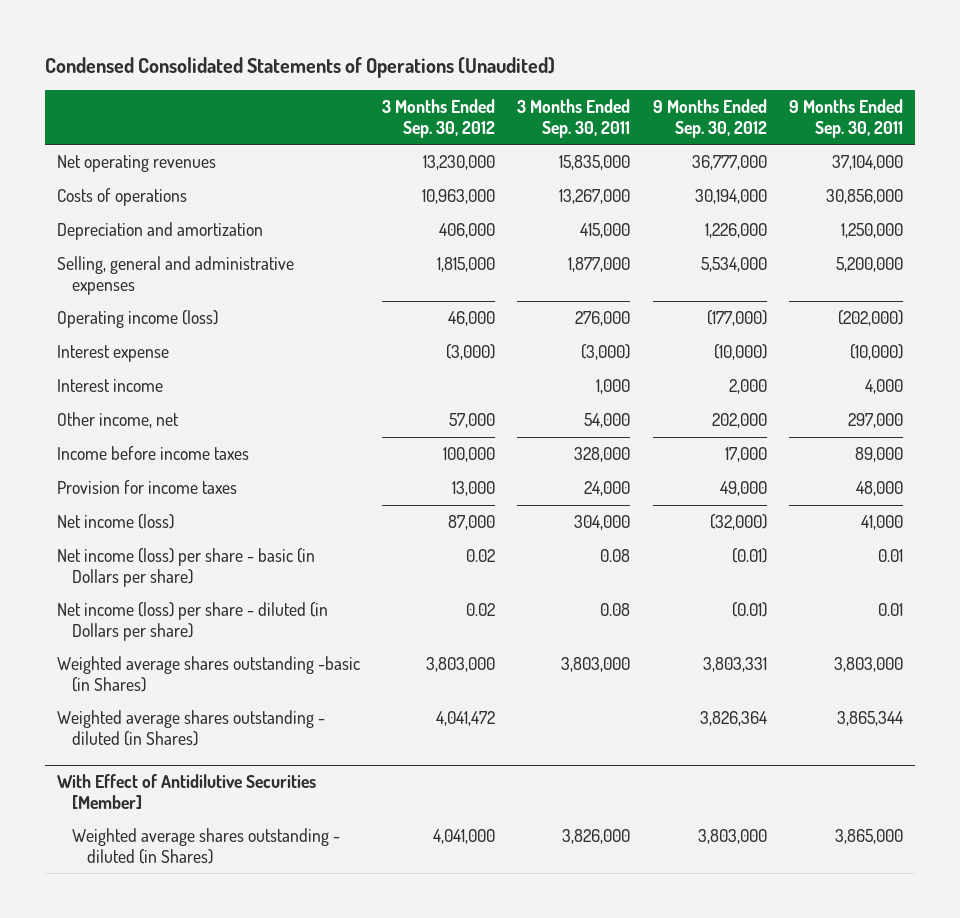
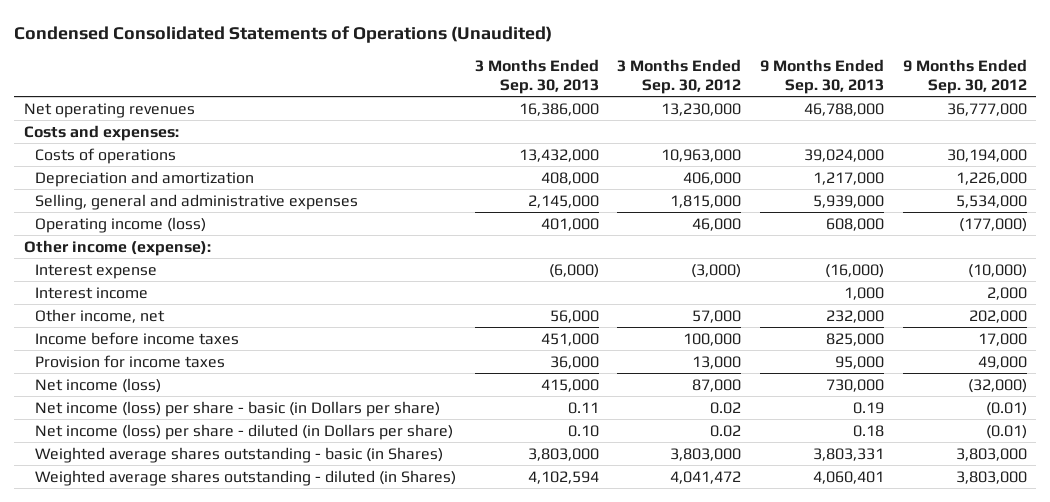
[517,99,631,138] 3 Months Ended Sep. 30, 2011 -> none
[789,99,904,138] 9 Months Ended Sep. 30, 2011 -> none
none -> [474,59,599,94] 3 Months Ended Sep. 30, 2013
none -> [760,59,885,94] 9 Months Ended Sep. 30, 2013
none -> [23,124,179,141] Costs and expenses:
none -> [23,239,211,256] Other income (expense):
[56,774,316,809] With Effect of Antidilutive Securities [Member] -> none
[71,828,340,864] Weighted average shares outstanding - diluted (in Shares) -> none
[56,656,360,692] Weighted average shares outstanding -basic (in Shares) -> [35,446,444,463] Weighted average shares outstanding - basic (in Shares)
[702,657,767,673] 3,803,331 -> [955,447,1027,461] 3,803,000
[699,711,767,727] 3,826,364 -> [955,470,1027,484] 3,803,000

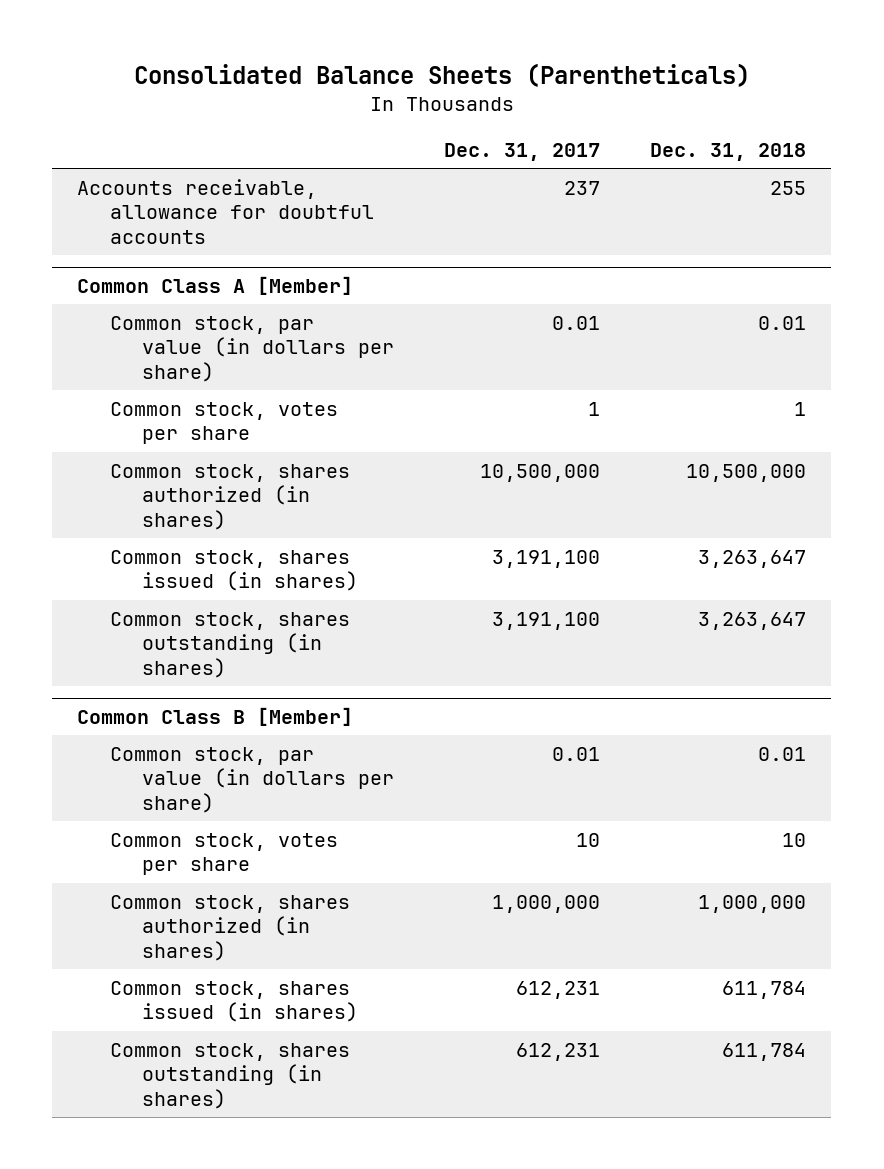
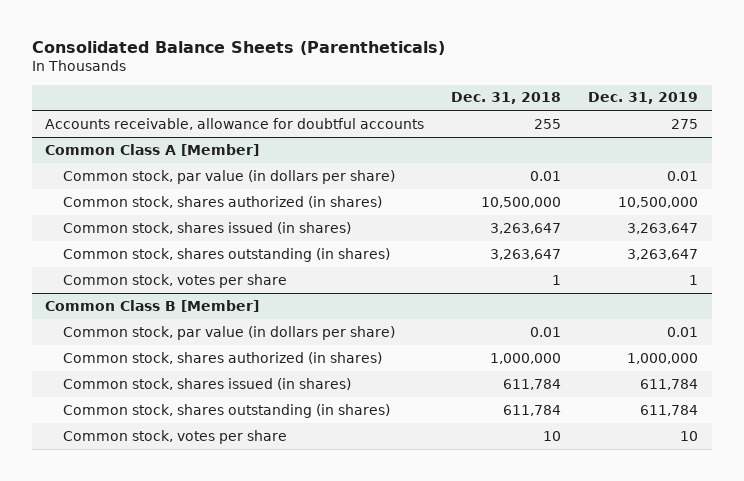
[444,143,601,162] Dec. 31, 2017 -> none
none -> [588,92,699,105] Dec. 31, 2019
[109,401,338,445] Common stock, votes per share -> [62,273,287,288] Common stock, votes per share
[109,832,338,876] Common stock, votes per share -> [62,429,287,444] Common stock, votes per share

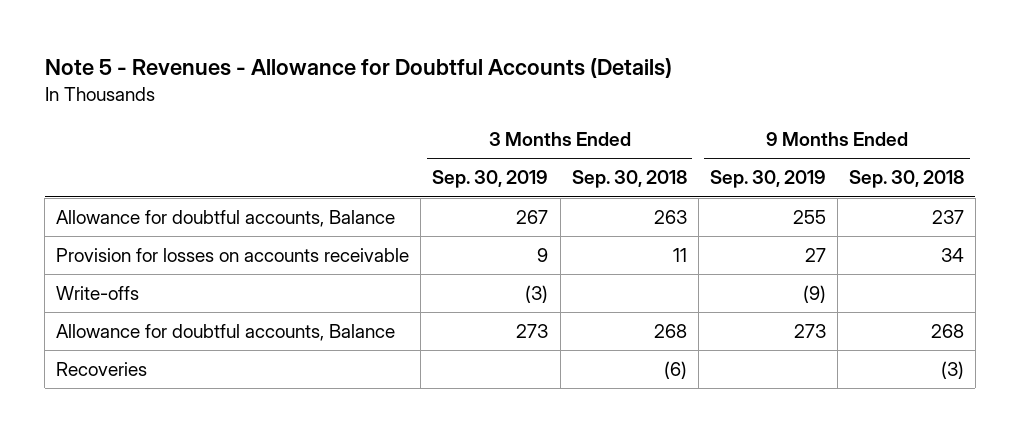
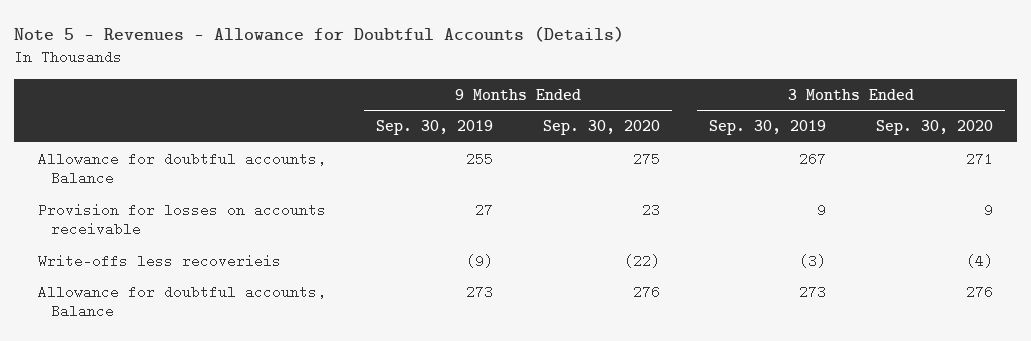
[571,170,687,189] Sep. 30, 2018 -> none
[848,170,964,189] Sep. 30, 2018 -> none
none -> [542,120,660,136] Sep. 30, 2020
none -> [875,120,993,136] Sep. 30, 2020
[56,286,140,301] Write-offs -> [38,253,282,268] Write-offs less recoverieis
[56,362,148,377] Recoveries -> none

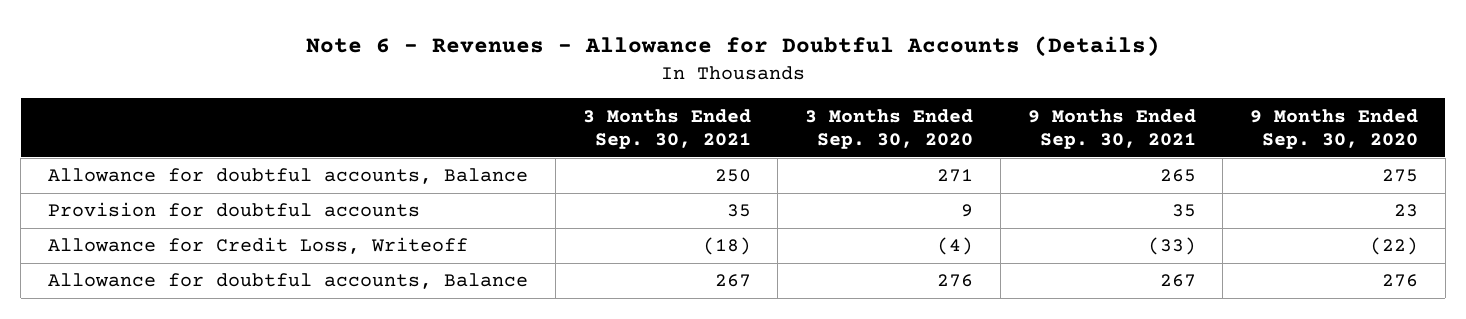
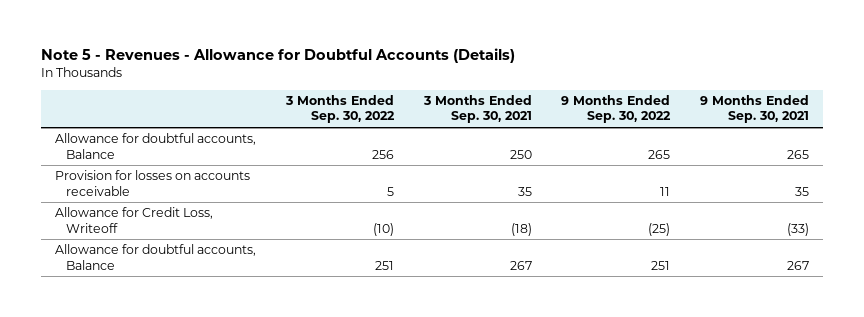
[306,35,1161,57] Note 6 - Revenues - Allowance for Doubtful Accounts (Details) -> [40,48,515,64] Note 5 - Revenues - Allowance for Doubtful Accounts (Details)
[805,108,974,150] 3 Months Ended Sep. 30, 2020 -> none
[1250,108,1419,150] 9 Months Ended Sep. 30, 2020 -> none
none -> [285,94,396,124] 3 Months Ended Sep. 30, 2022
none -> [561,94,672,124] 9 Months Ended Sep. 30, 2022
[48,202,421,218] Provision for doubtful accounts -> [55,170,251,196] Provision for losses on accounts receivable

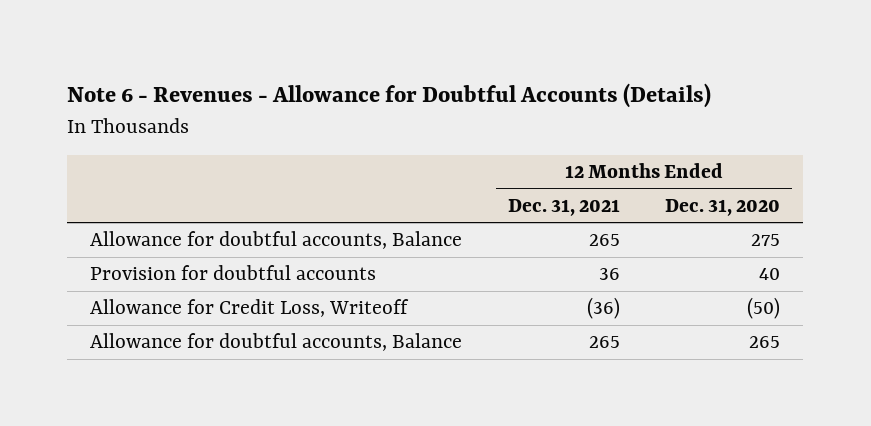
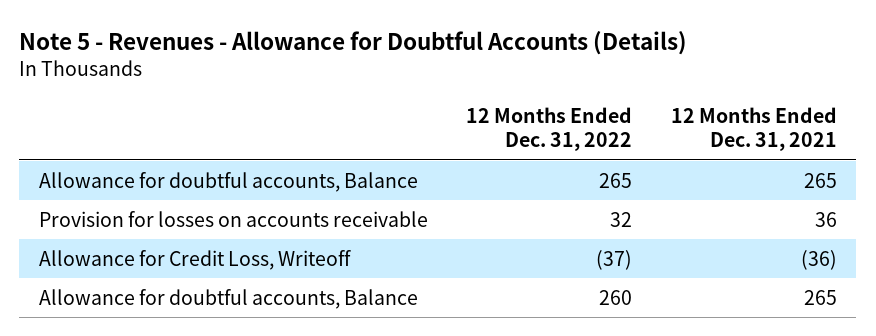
[67,83,712,109] Note 6 - Revenues - Allowance for Doubtful Accounts (Details) -> [19,30,688,55] Note 5 - Revenues - Allowance for Doubtful Accounts (Details)
[665,198,781,216] Dec. 31, 2020 -> none
none -> [466,106,633,151] 12 Months Ended Dec. 31, 2022
[90,265,377,281] Provision for doubtful accounts -> [38,210,428,227] Provision for losses on accounts receivable

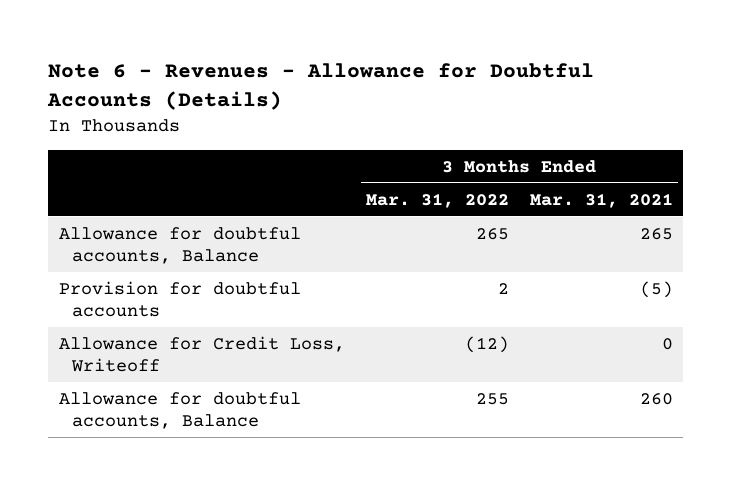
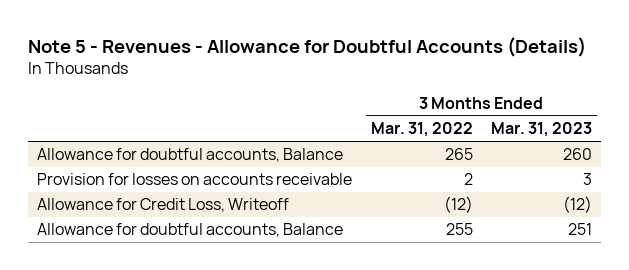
[47,63,595,111] Note 6 - Revenues - Allowance for Doubtful Accounts (Details) -> [27,36,586,57] Note 5 - Revenues - Allowance for Doubtful Accounts (Details)
[529,192,673,208] Mar. 31, 2021 -> none
none -> [490,122,592,138] Mar. 31, 2023
[58,280,301,317] Provision for doubtful accounts -> [37,173,353,186] Provision for losses on accounts receivable

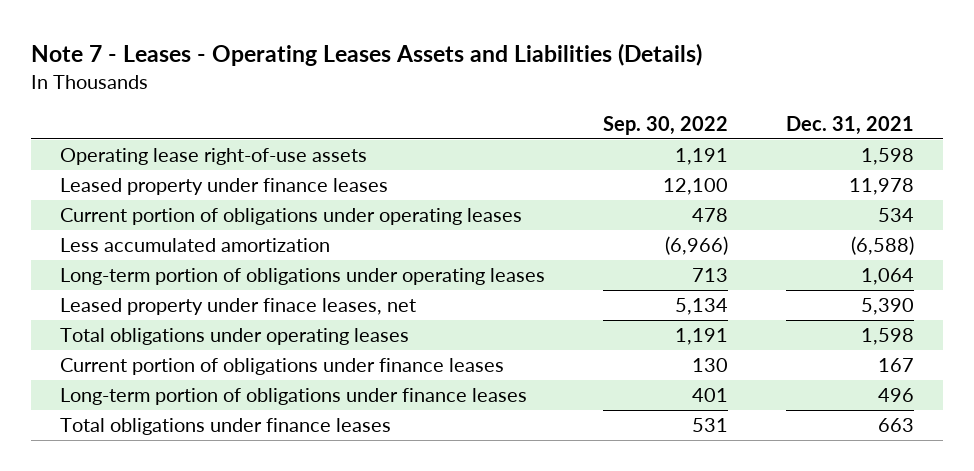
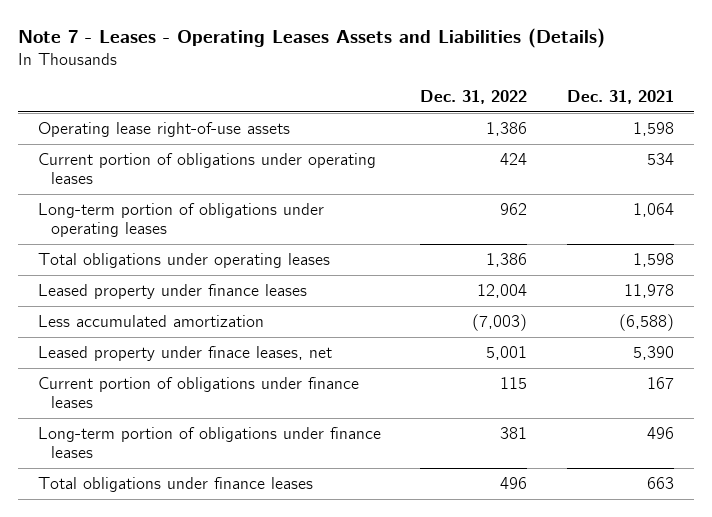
[602,115,728,135] Sep. 30, 2022 -> none
none -> [420,90,528,105] Dec. 31, 2022
[60,178,389,196] Leased property under finance leases -> [37,283,307,299] Leased property under finance leases
[60,238,331,253] Less accumulated amortization -> [37,314,264,327] Less accumulated amortization
[60,298,417,316] Leased property under finace leases, net -> [37,345,332,361] Leased property under finace leases, net

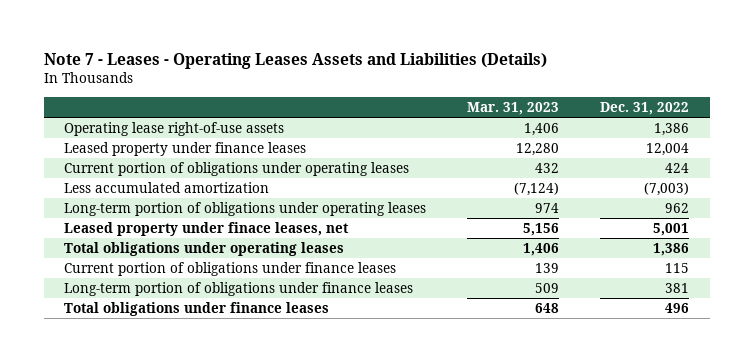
[567,90,675,105] Dec. 31, 2021 -> none
none -> [467,102,560,116] Mar. 31, 2023
[37,152,376,185] Current portion of obligations under operating leases -> [64,162,410,177] Current portion of obligations under operating leases
[37,202,324,238] Long-term portion of obligations under operating leases -> [64,202,427,217] Long-term portion of obligations under operating leases
[37,252,330,268] Total obligations under operating leases -> [64,242,345,257] Total obligations under operating leases

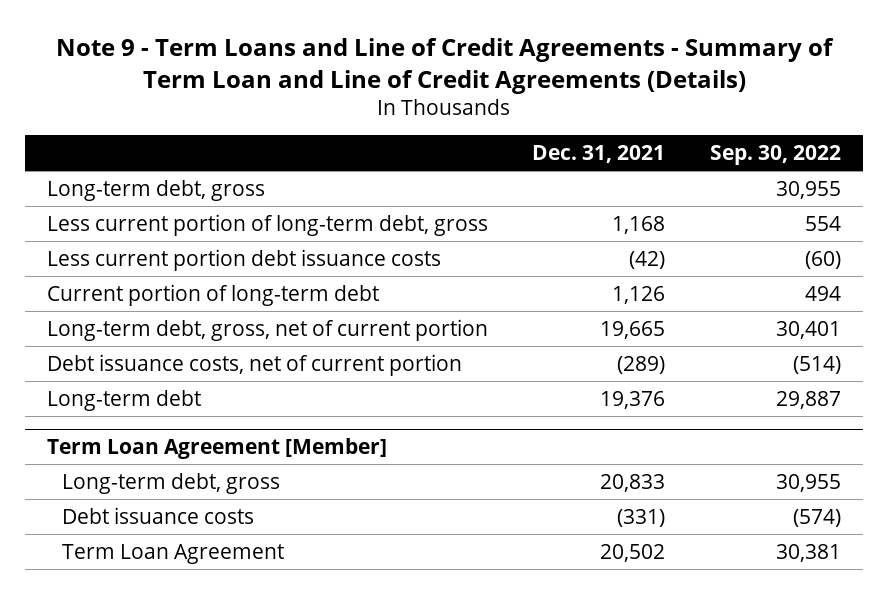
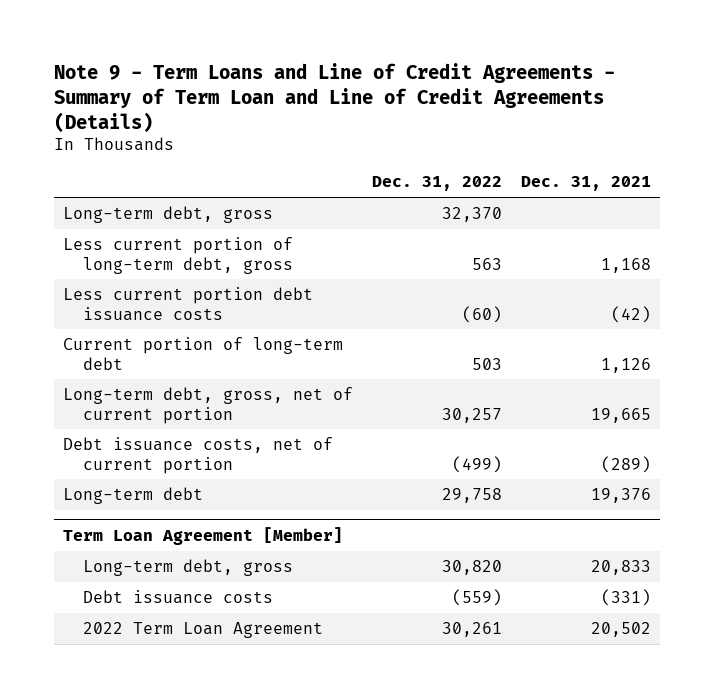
[709,144,841,165] Sep. 30, 2022 -> none
none -> [371,176,502,192] Dec. 31, 2022
[62,543,285,564] Term Loan Agreement -> [83,622,324,639] 2022 Term Loan Agreement

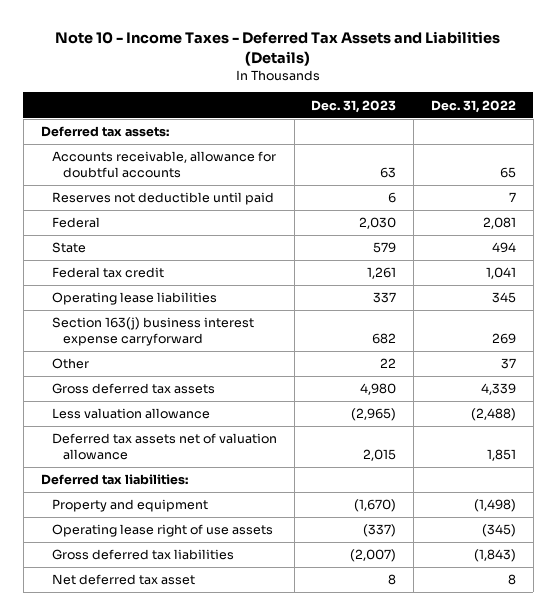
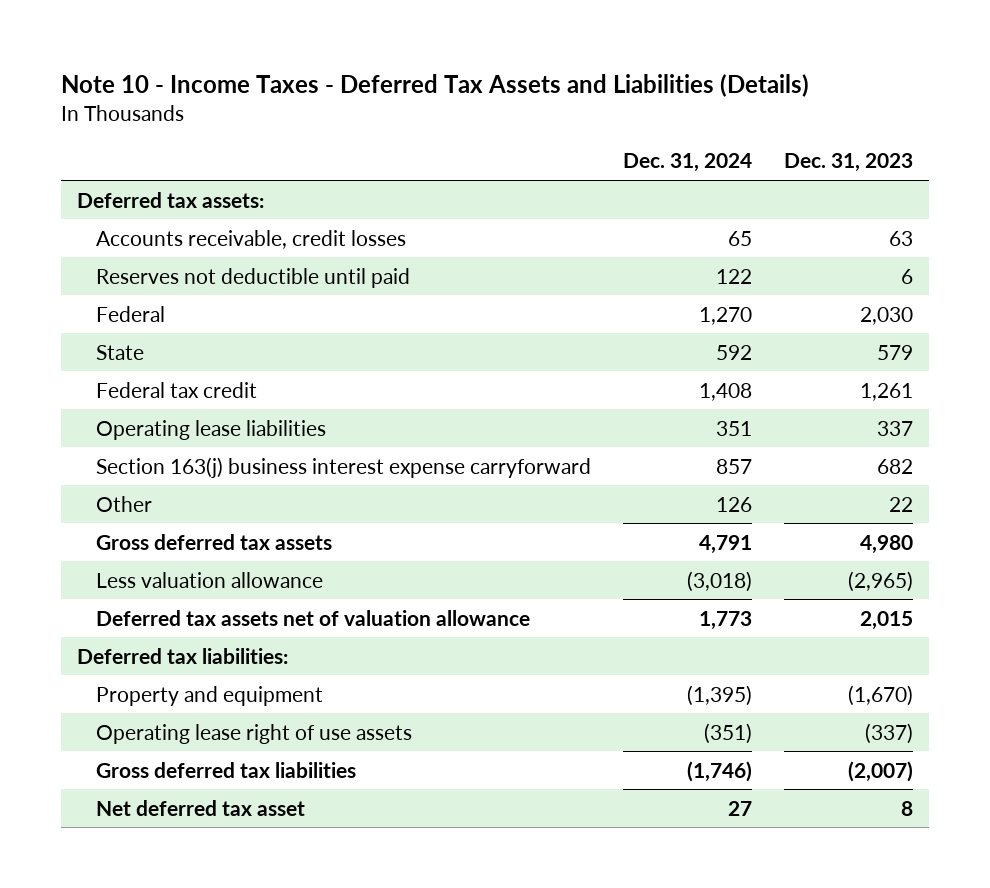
[430,99,516,113] Dec. 31, 2022 -> none
none -> [622,153,752,173] Dec. 31, 2024
[51,151,276,179] Accounts receivable, allowance for doubtful accounts -> [96,229,407,249] Accounts receivable, credit losses

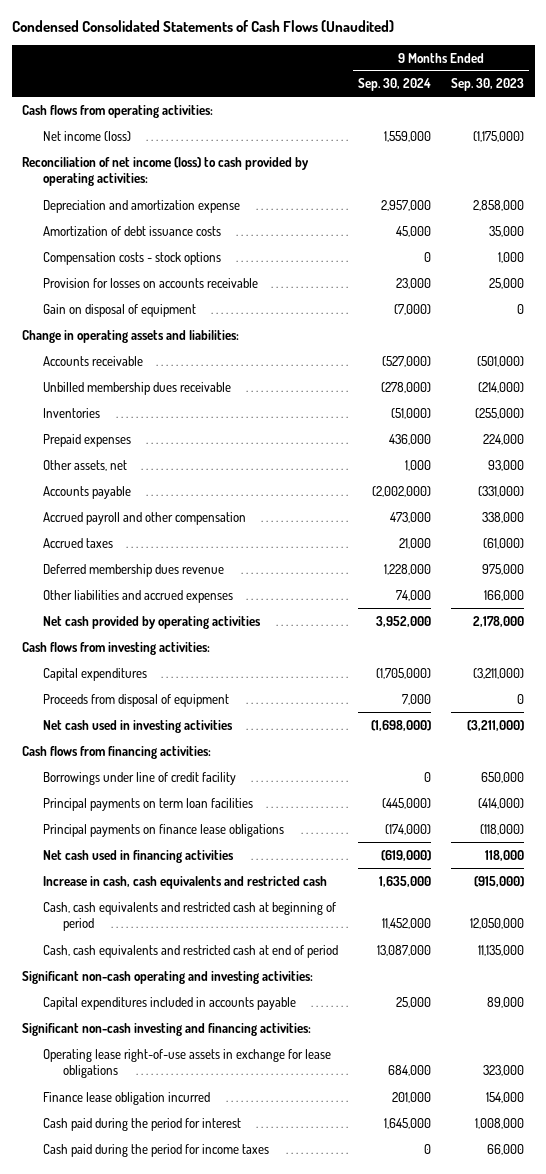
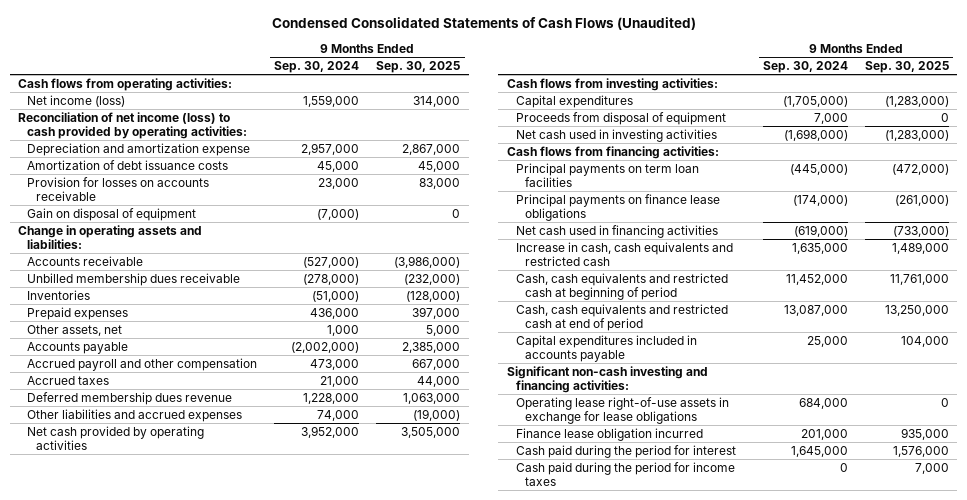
[451,78,525,92] Sep. 30, 2023 -> none
none -> [376,61,461,74] Sep. 30, 2025
[42,251,221,265] Compensation costs - stock options -> none
[42,771,236,785] Borrowings under line of credit facility -> none
[21,970,313,984] Significant non-cash operating and investing activities: -> none

